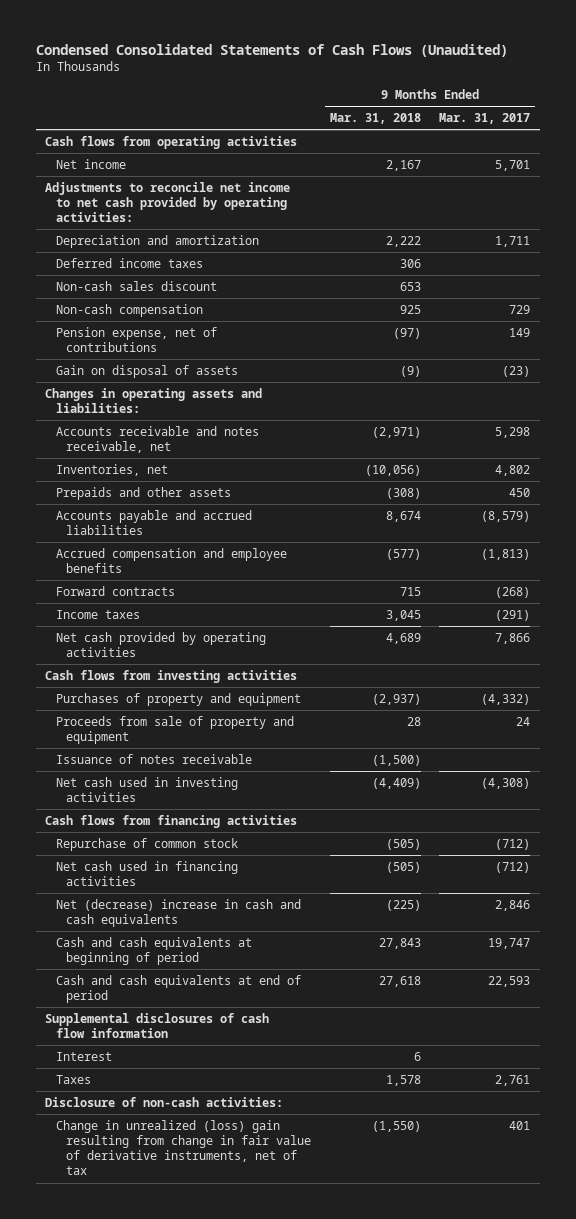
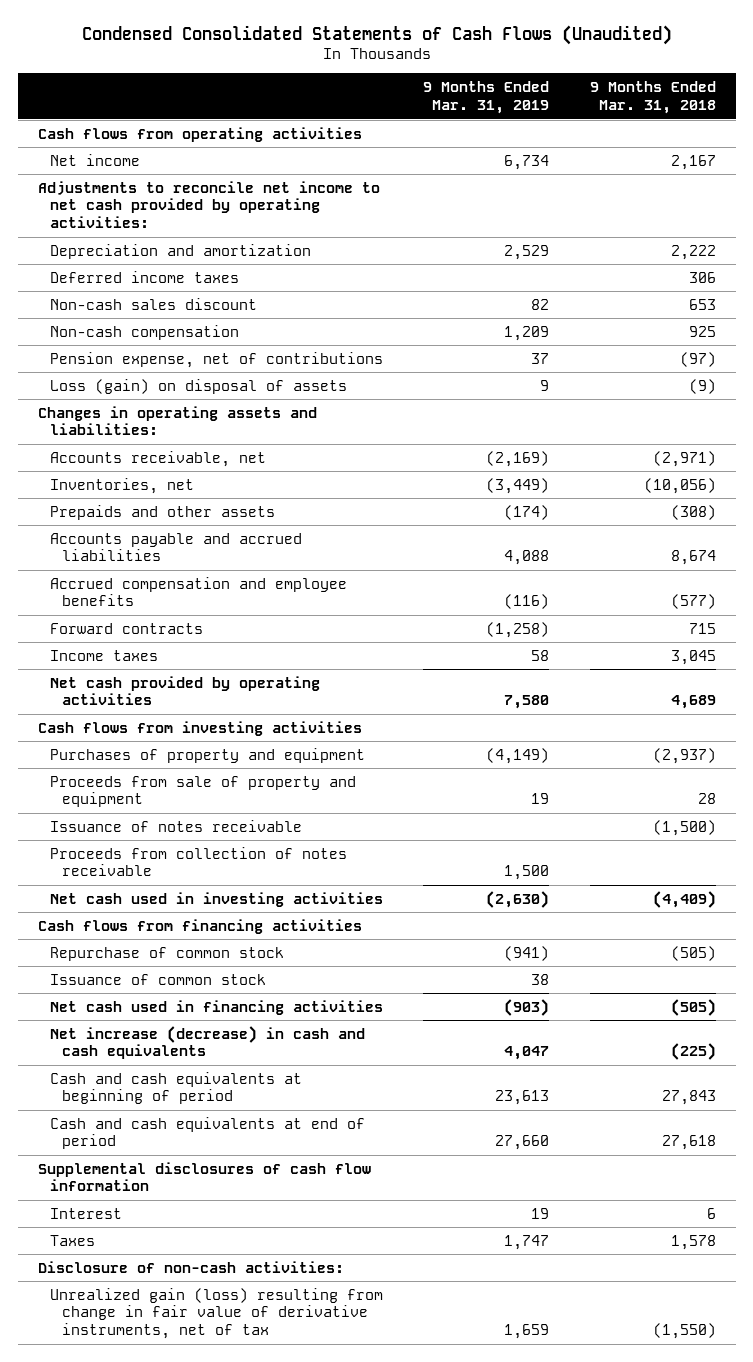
[439,112,531,124] Mar. 31, 2017 -> none
none -> [423,81,550,114] 9 Months Ended Mar. 31, 2019
[55,364,238,378] Gain on disposal of assets -> [49,378,347,394] Loss (gain) on disposal of assets
[55,425,259,454] Accounts receivable and notes receivable, net -> [49,450,266,467] Accounts receivable, net
none -> [49,846,347,877] Proceeds from collection of notes receivable
none -> [49,973,266,985] Issuance of common stock
[55,898,301,928] Net (decrease) increase in cash and cash equivalents -> [49,1025,365,1060] Net increase (decrease) in cash and cash equivalents
[55,1119,311,1176] Change in unrealized (loss) gain resulting from change in fair value of derivative instruments, net of tax -> [49,1287,383,1340] Unrealized gain (loss) resulting from change in fair value of derivative instruments, net of tax

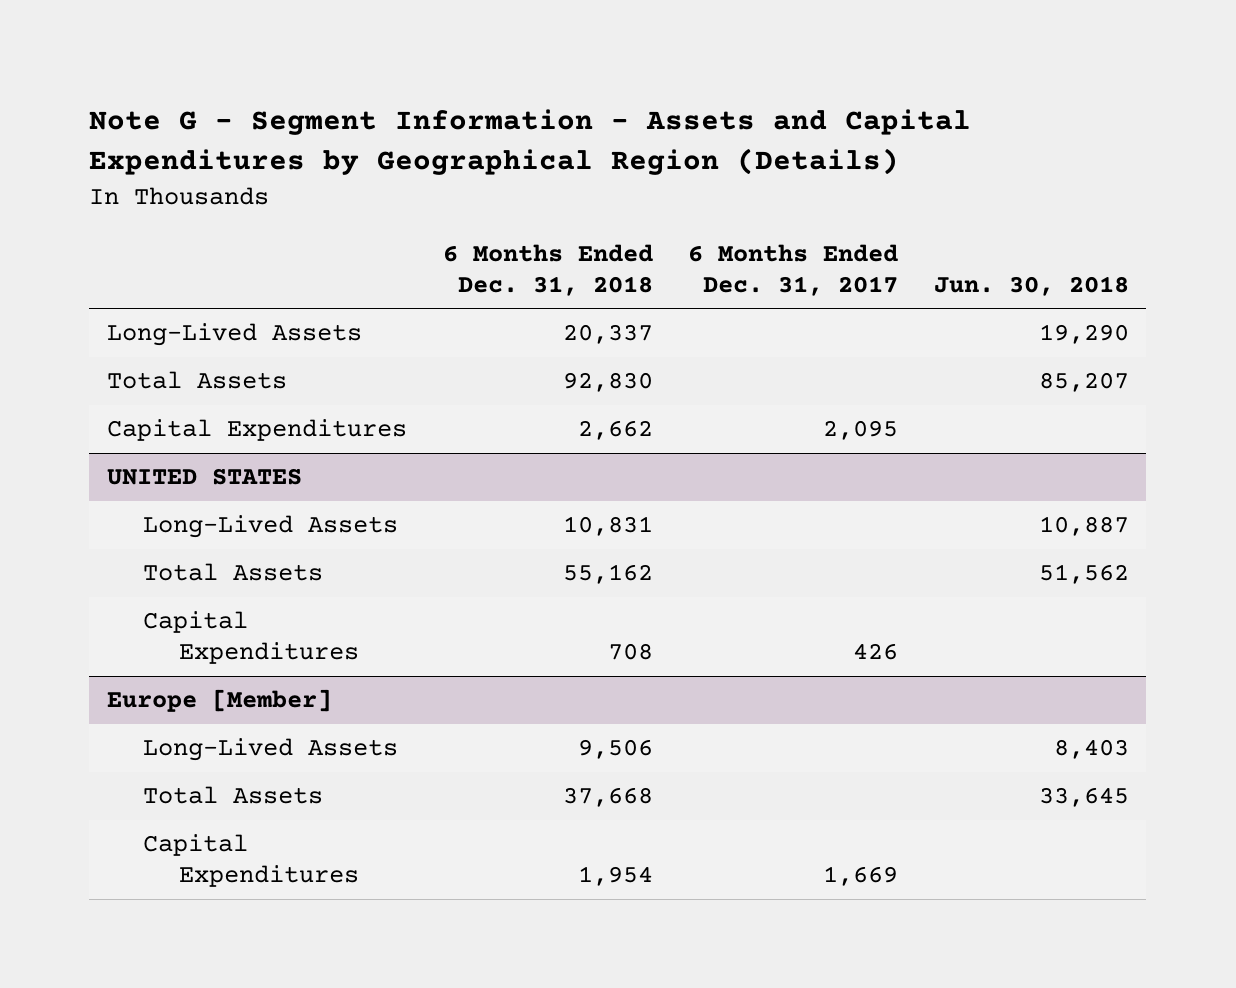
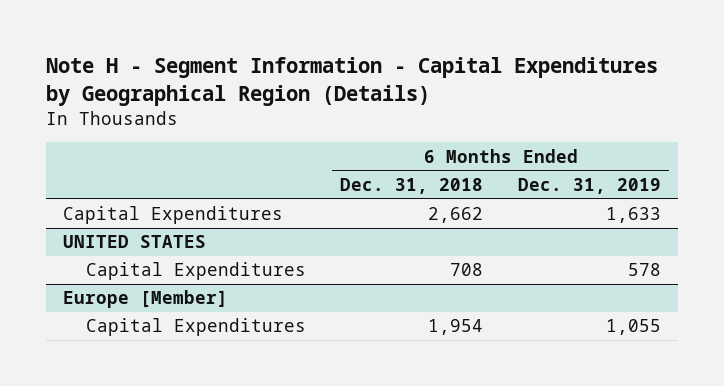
[89,109,972,176] Note G - Segment Information - Assets and Capital Expenditures by Geographical Region (Details) -> [45,57,658,106] Note H - Segment Information - Capital Expenditures by Geographical Region (Details)
[688,244,899,296] 6 Months Ended Dec. 31, 2017 -> none
[933,275,1129,296] Jun. 30, 2018 -> none
none -> [517,177,661,194] Dec. 31, 2019
[106,323,362,347] Long-Lived Assets -> none
[106,371,287,390] Total Assets -> none
[142,515,398,539] Long-Lived Assets -> none
[142,563,323,582] Total Assets -> none
[142,738,398,762] Long-Lived Assets -> none
[142,786,323,805] Total Assets -> none

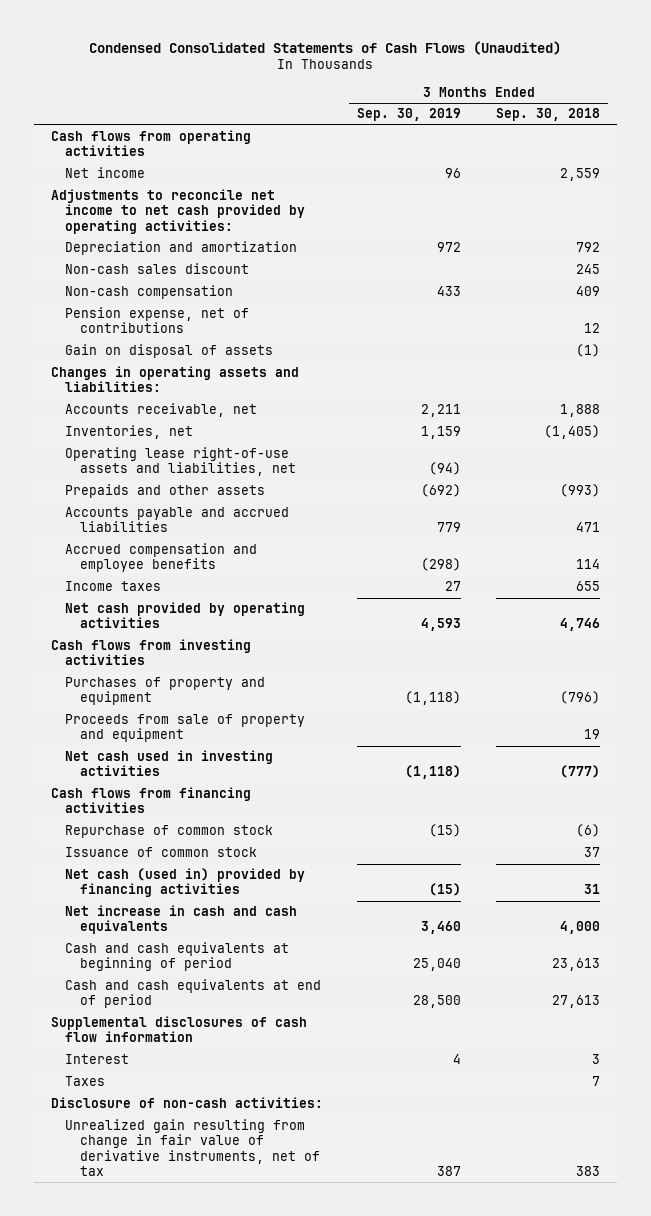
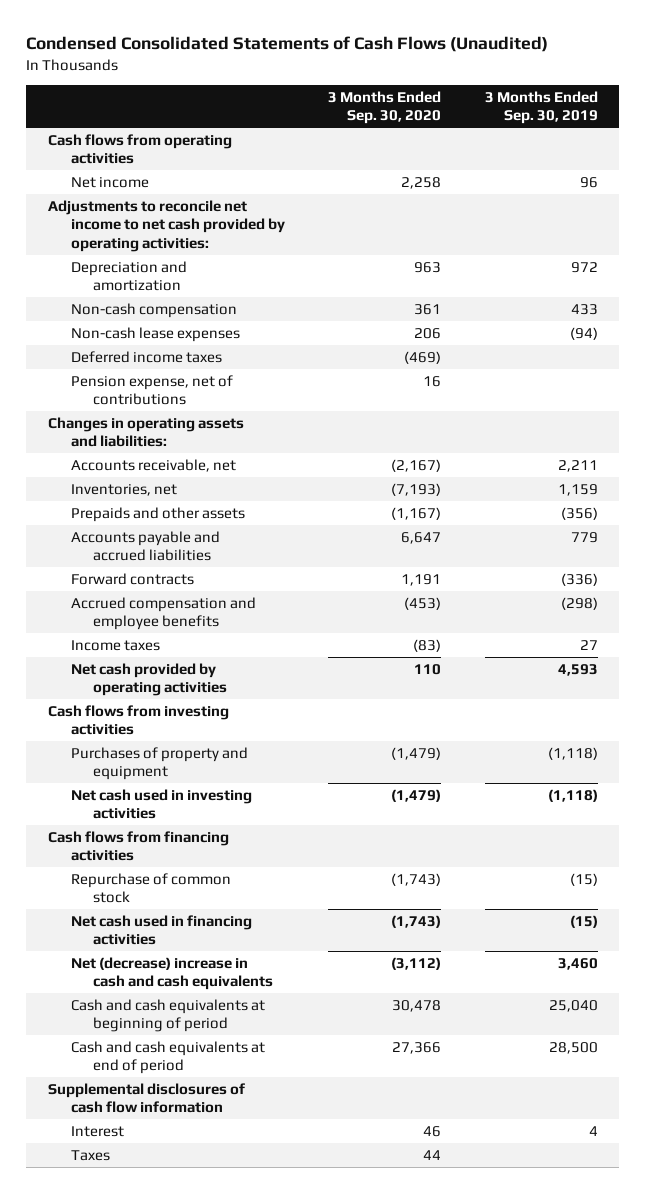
[495,108,600,122] Sep. 30, 2018 -> none
none -> [328,90,442,125] 3 Months Ended Sep. 30, 2020
[65,263,250,275] Non-cash sales discount -> none
none -> [70,326,240,342] Non-cash lease expenses
none -> [70,350,222,363] Deferred income taxes
[65,344,274,359] Gain on disposal of assets -> none
[65,447,296,477] Operating lease right-of-use assets and liabilities, net -> none
[421,484,462,498] (692) -> [560,506,598,520] (356)
none -> [70,572,194,585] Forward contracts
[65,714,306,743] Proceeds from sale of property and equipment -> none
[65,847,258,858] Issuance of common stock -> none
[65,868,306,898] Net cash (used in) provided by financing activities -> [70,914,252,946] Net cash used in financing activities
[65,905,298,935] Net increase in cash and cash equivalents -> [70,956,274,991] Net (decrease) increase in cash and cash equivalents
[50,1097,323,1109] Disclosure of non-cash activities: -> none
[65,1119,320,1176] Unrealized gain resulting from change in fair value of derivative instruments, net of tax -> none

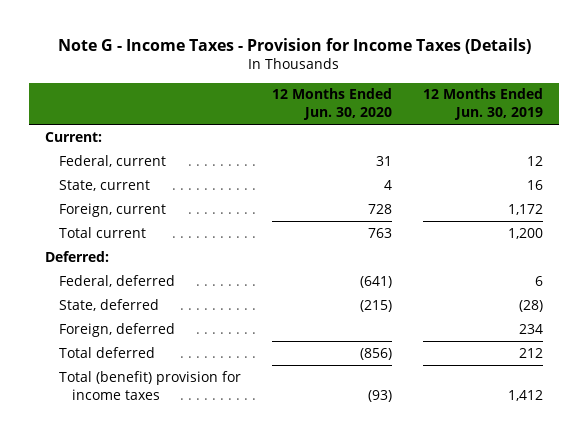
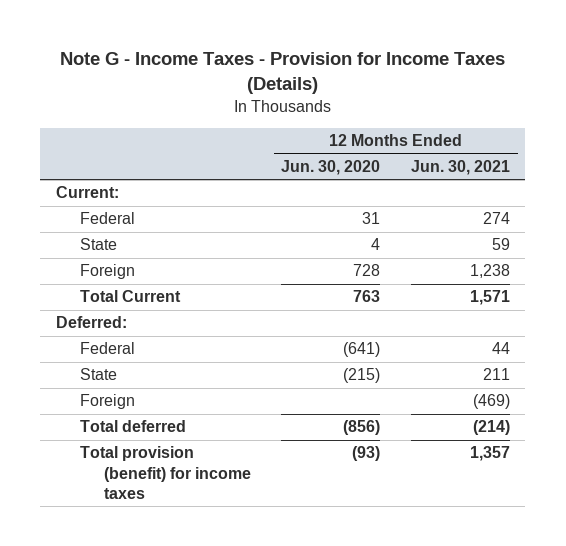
[423,88,544,121] 12 Months Ended Jun. 30, 2019 -> none
none -> [410,159,510,175] Jun. 30, 2021
[58,154,166,167] Federal, current -> [79,212,135,225] Federal
[58,179,150,191] State, current -> [79,238,117,251] State
[58,202,166,217] Foreign, current -> [79,264,135,280] Foreign
[58,226,146,238] Total current -> [79,290,181,303] Total Current
[58,274,175,287] Federal, deferred -> [79,342,135,355] Federal
[58,298,159,311] State, deferred -> [79,368,117,381] State
[58,322,175,337] Foreign, deferred -> [79,394,135,410] Foreign
[58,370,241,400] Total (benefit) provision for income taxes -> [79,446,251,499] Total provision (benefit) for income taxes

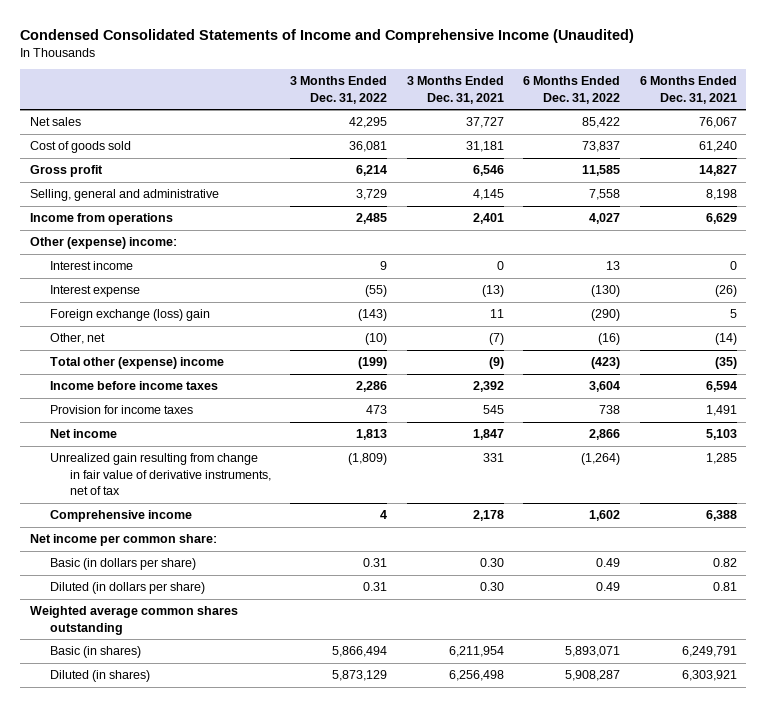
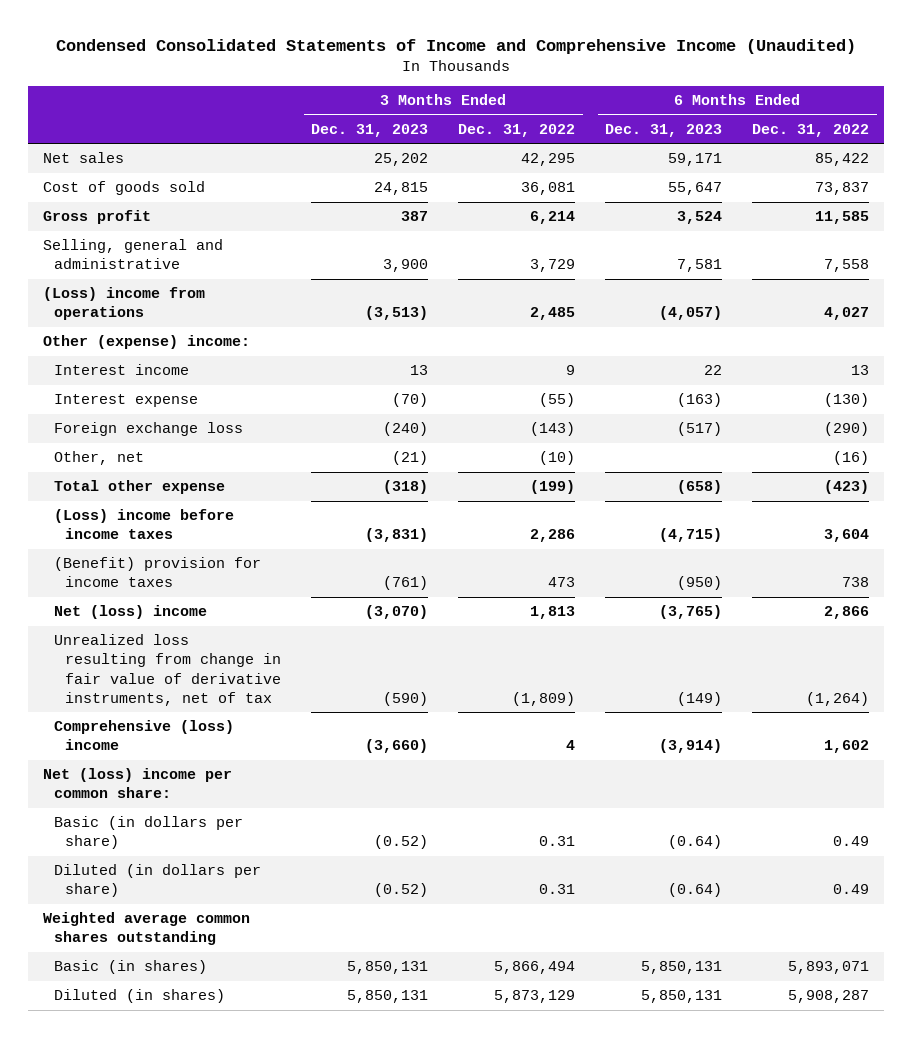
[406,76,504,104] 3 Months Ended Dec. 31, 2021 -> none
[639,76,737,104] 6 Months Ended Dec. 31, 2021 -> none
none -> [311,123,429,137] Dec. 31, 2023
none -> [605,123,723,137] Dec. 31, 2023
[29,213,173,226] Income from operations -> [43,287,206,321] (Loss) income from operations
[49,309,210,322] Foreign exchange (loss) gain -> [54,422,244,437] Foreign exchange loss
[49,357,224,370] Total other (expense) income -> [54,480,226,495] Total other expense
[49,381,218,391] Income before income taxes -> [54,509,235,540] (Loss) income before income taxes
[49,405,193,415] Provision for income taxes -> [54,557,262,588] (Benefit) provision for income taxes
[49,429,117,439] Net income -> [54,605,208,620] Net (loss) income
[49,453,271,495] Unrealized gain resulting from change in fair value of derivative instruments, net of tax -> [54,634,282,706] Unrealized loss resulting from change in fair value of derivative instruments, net of tax
[49,510,192,523] Comprehensive income -> [54,720,235,751] Comprehensive (loss) income
[29,534,217,547] Net income per common share: -> [43,768,233,799] Net (loss) income per common share:

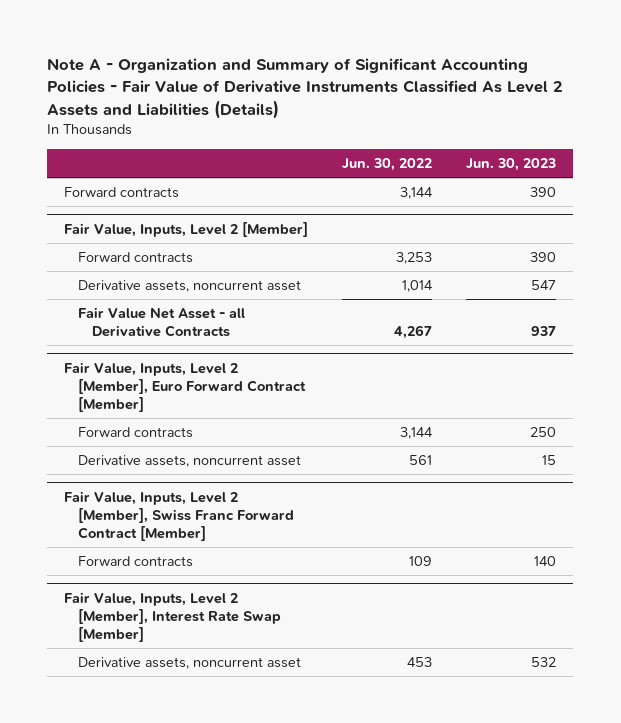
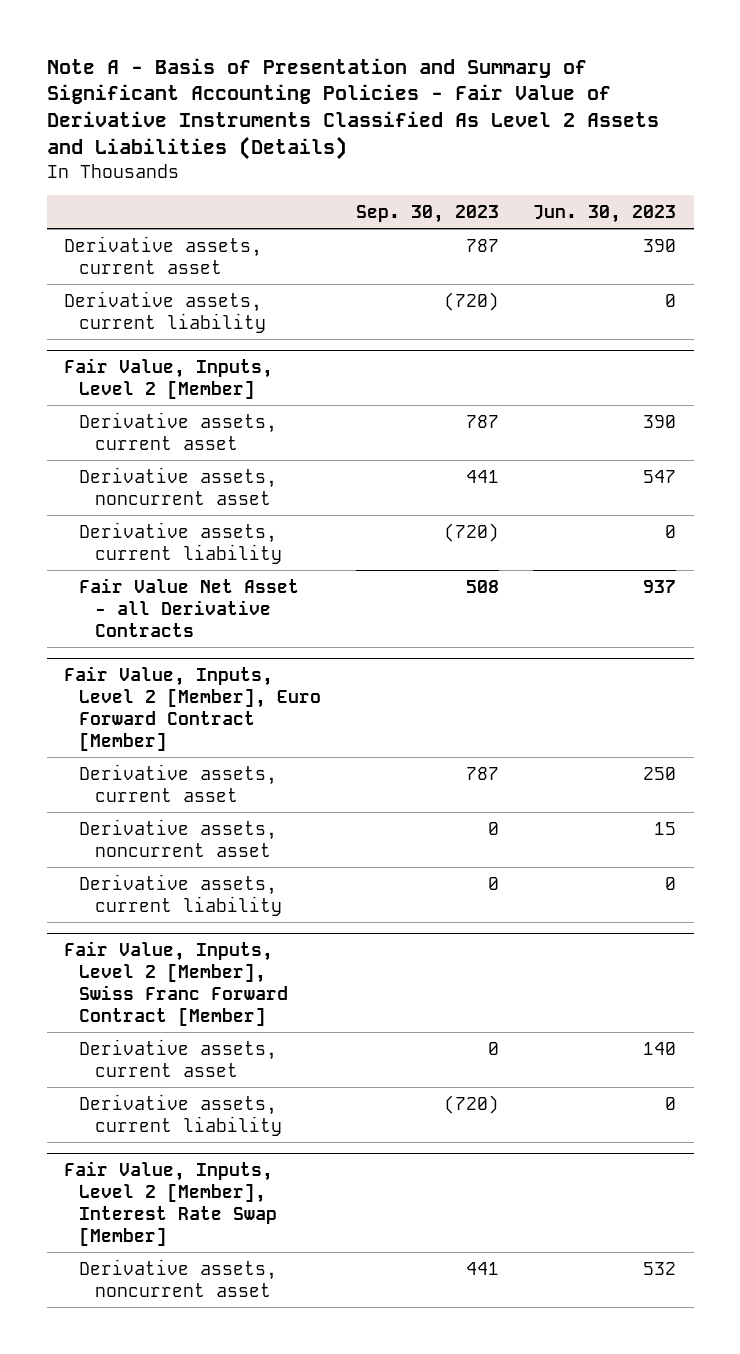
[47,57,564,119] Note A - Organization and Summary of Significant Accounting Policies - Fair Value of Derivative Instruments Classified As Level 2 Assets and Liabilities (Details) -> [46,57,659,161] Note A - Basis of Presentation and Summary of Significant Accounting Policies - Fair Value of Derivative Instruments Classified As Level 2 Assets and Liabilities (Details)
[342,157,433,171] Jun. 30, 2022 -> none
none -> [355,204,499,223] Sep. 30, 2023
[64,187,180,199] Forward contracts -> [63,235,262,274] Derivative assets, current asset
none -> [63,290,267,333] Derivative assets, current liability
[78,252,194,264] Forward contracts -> [79,411,278,450] Derivative assets, current asset
none -> [79,521,282,564] Derivative assets, current liability
[78,427,194,439] Forward contracts -> [79,763,278,802] Derivative assets, current asset
none -> [79,873,282,916] Derivative assets, current liability
[78,556,194,568] Forward contracts -> [79,1038,278,1077] Derivative assets, current asset
none -> [79,1093,282,1136] Derivative assets, current liability

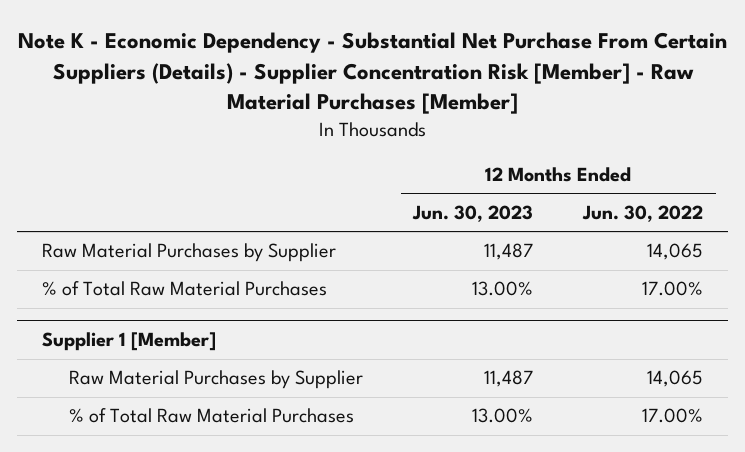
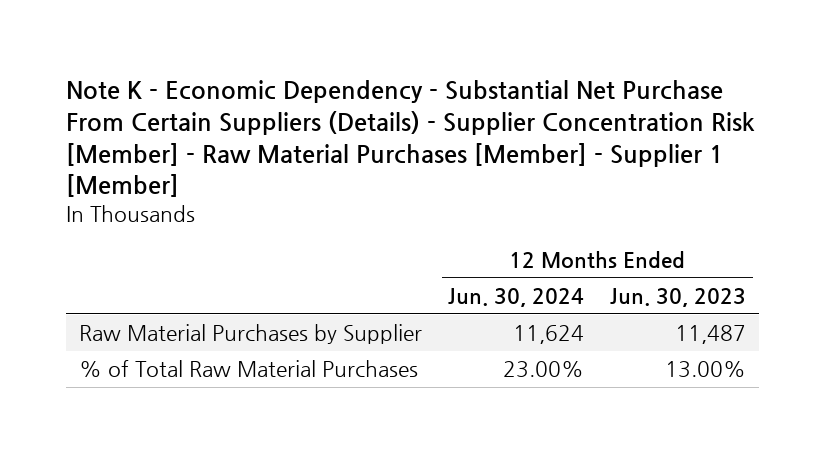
[17,31,727,115] Note K - Economic Dependency - Substantial Net Purchase From Certain Suppliers (Details) - Supplier Concentration Risk [Member] - Raw Material Purchases [Member] -> [66,80,756,198] Note K - Economic Dependency - Substantial Net Purchase From Certain Suppliers (Details) - Supplier Concentration Risk [Member] - Raw Material Purchases [Member] - Supplier 1 [Member]
[582,205,704,223] Jun. 30, 2022 -> none
none -> [448,287,585,307] Jun. 30, 2024
[42,332,217,352] Supplier 1 [Member] -> none
[69,370,364,390] Raw Material Purchases by Supplier -> none
[69,408,355,424] % of Total Raw Material Purchases -> none

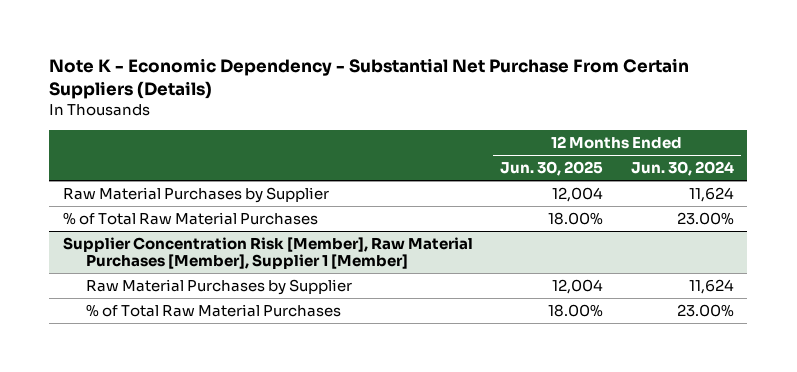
[66,80,756,198] Note K - Economic Dependency - Substantial Net Purchase From Certain Suppliers (Details) - Supplier Concentration Risk [Member] - Raw Material Purchases [Member] - Supplier 1 [Member] -> [49,58,690,100] Note K - Economic Dependency - Substantial Net Purchase From Certain Suppliers (Details)
[610,287,747,307] Jun. 30, 2023 -> none
none -> [500,161,604,177] Jun. 30, 2025
none -> [62,237,473,270] Supplier Concentration Risk [Member], Raw Material Purchases [Member], Supplier 1 [Member]
none -> [86,279,353,296] Raw Material Purchases by Supplier
none -> [86,304,342,318] % of Total Raw Material Purchases

